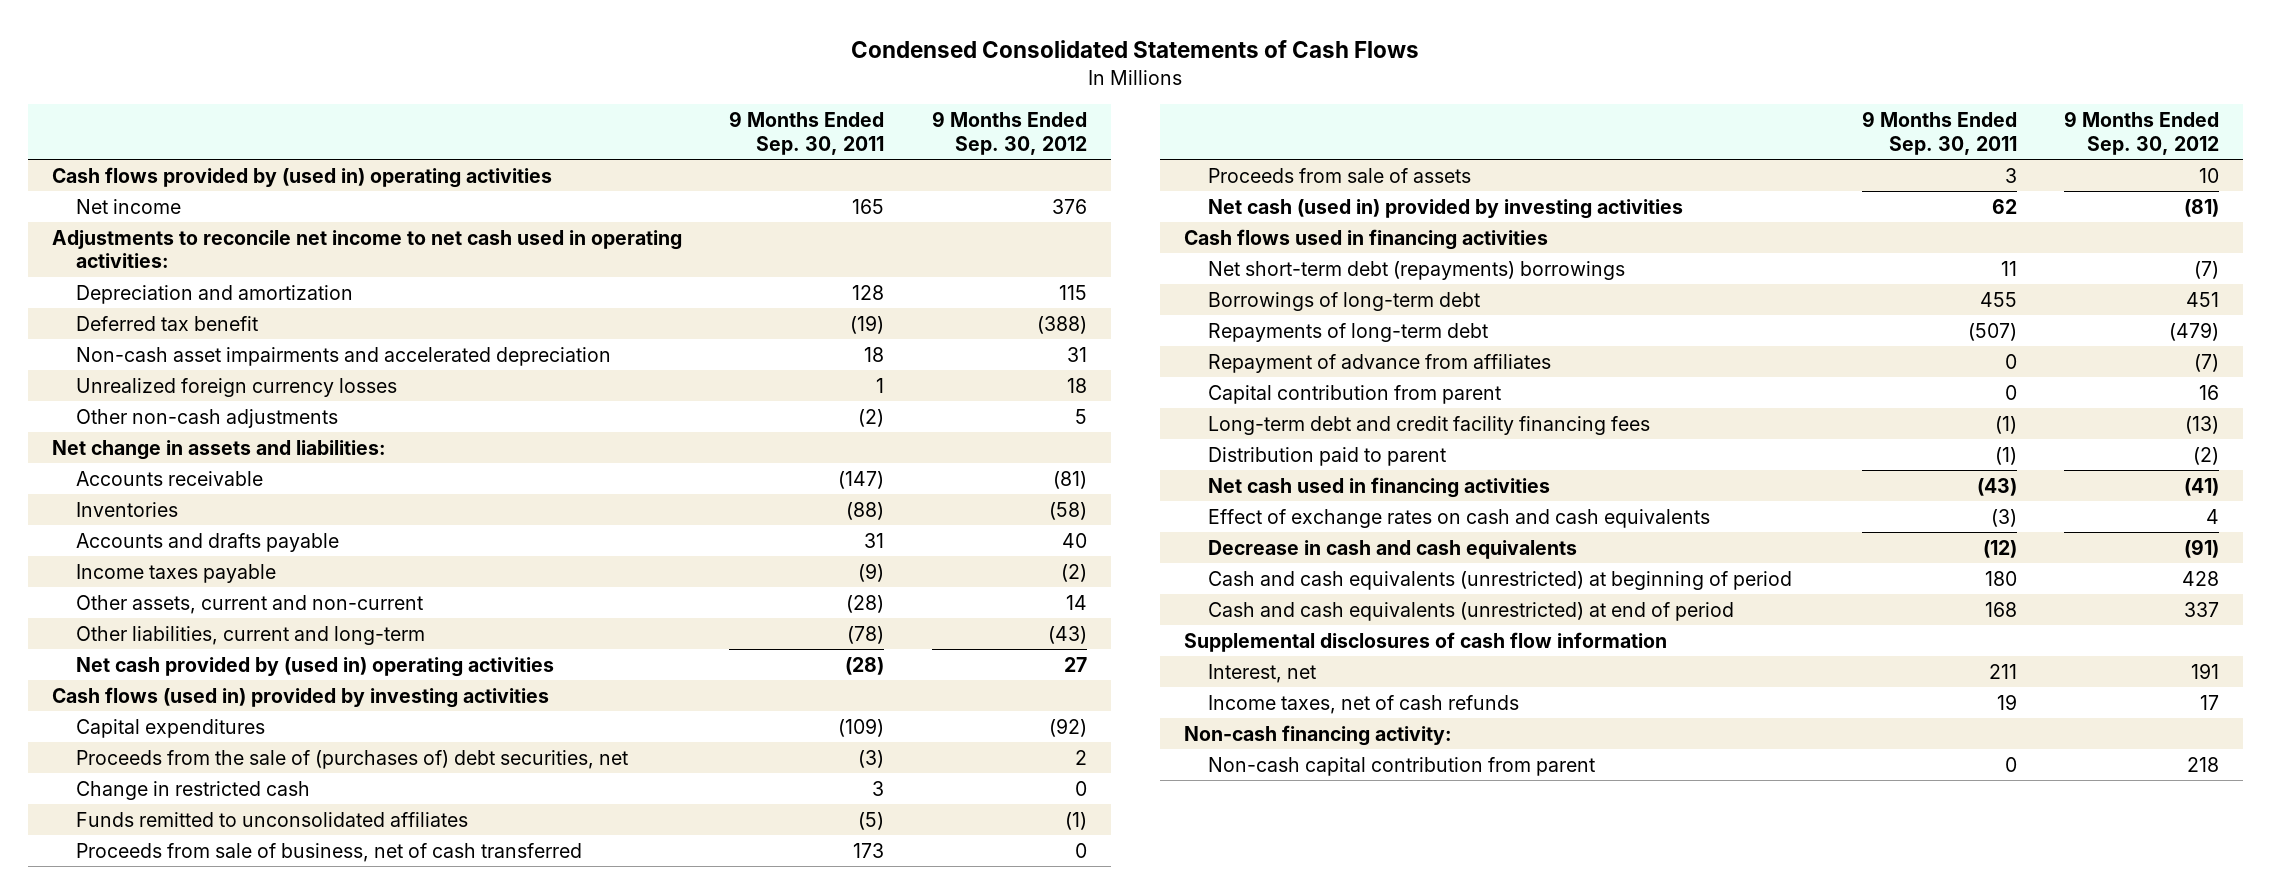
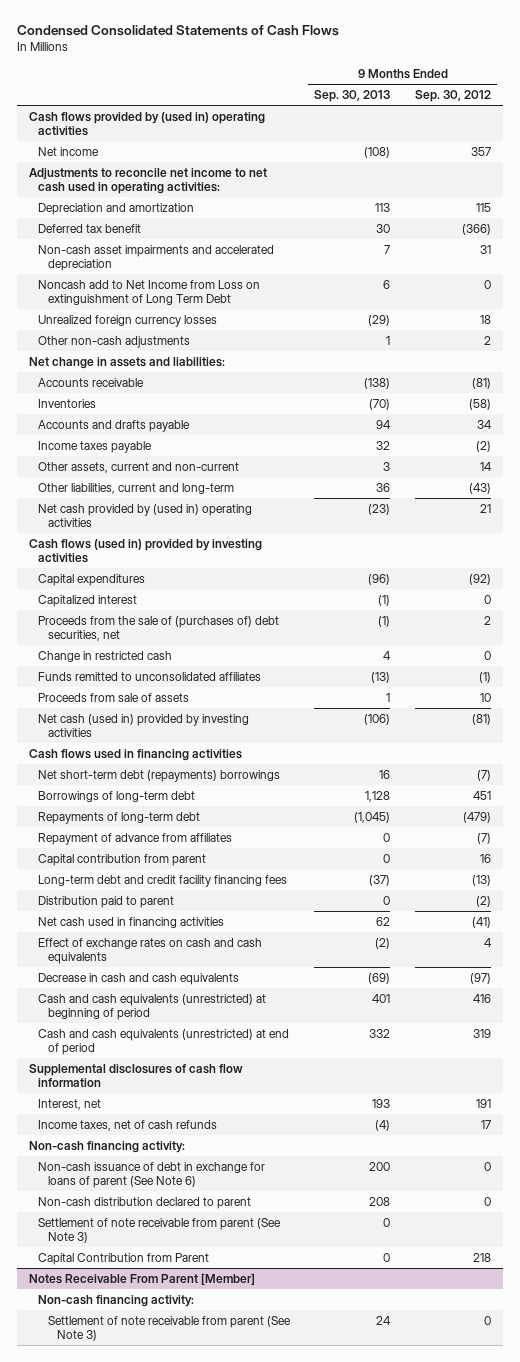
[729,111,885,155] 9 Months Ended Sep. 30, 2011 -> none
none -> [314,90,391,103] Sep. 30, 2013
[1052,198,1088,214] 376 -> [471,146,492,156] 357
[1037,315,1088,334] (388) -> [462,223,492,235] (366)
none -> [38,279,261,306] Noncash add to Net Income from Loss on extinguishment of Long Term Debt
[1075,408,1088,424] 5 -> [484,335,492,345] 2
[1062,532,1088,548] 40 -> [477,419,493,429] 34
[1064,656,1088,672] 27 -> [480,503,492,513] 21
none -> [38,594,138,607] Capitalized interest
[76,842,583,862] Proceeds from sale of business, net of cash transferred -> none
[2184,538,2220,558] (91) -> [470,972,492,984] (97)
[2182,570,2220,586] 428 -> [473,993,492,1003] 416
[2184,601,2220,617] 337 -> [473,1028,492,1038] 319
none -> [38,1161,266,1189] Non-cash issuance of debt in exchange for loans of parent (See Note 6)
none -> [38,1196,252,1209] Non-cash distribution declared to parent
none -> [38,1217,282,1244] Settlement of note receivable from parent (See Note 3)
[1208,756,1596,776] Non-cash capital contribution from parent -> [38,1252,210,1265] Capital Contribution from Parent
none -> [29,1272,256,1285] Notes Receivable From Parent [Member]
none -> [38,1294,195,1307] Non-cash financing activity:
none -> [47,1315,291,1342] Settlement of note receivable from parent (See Note 3)

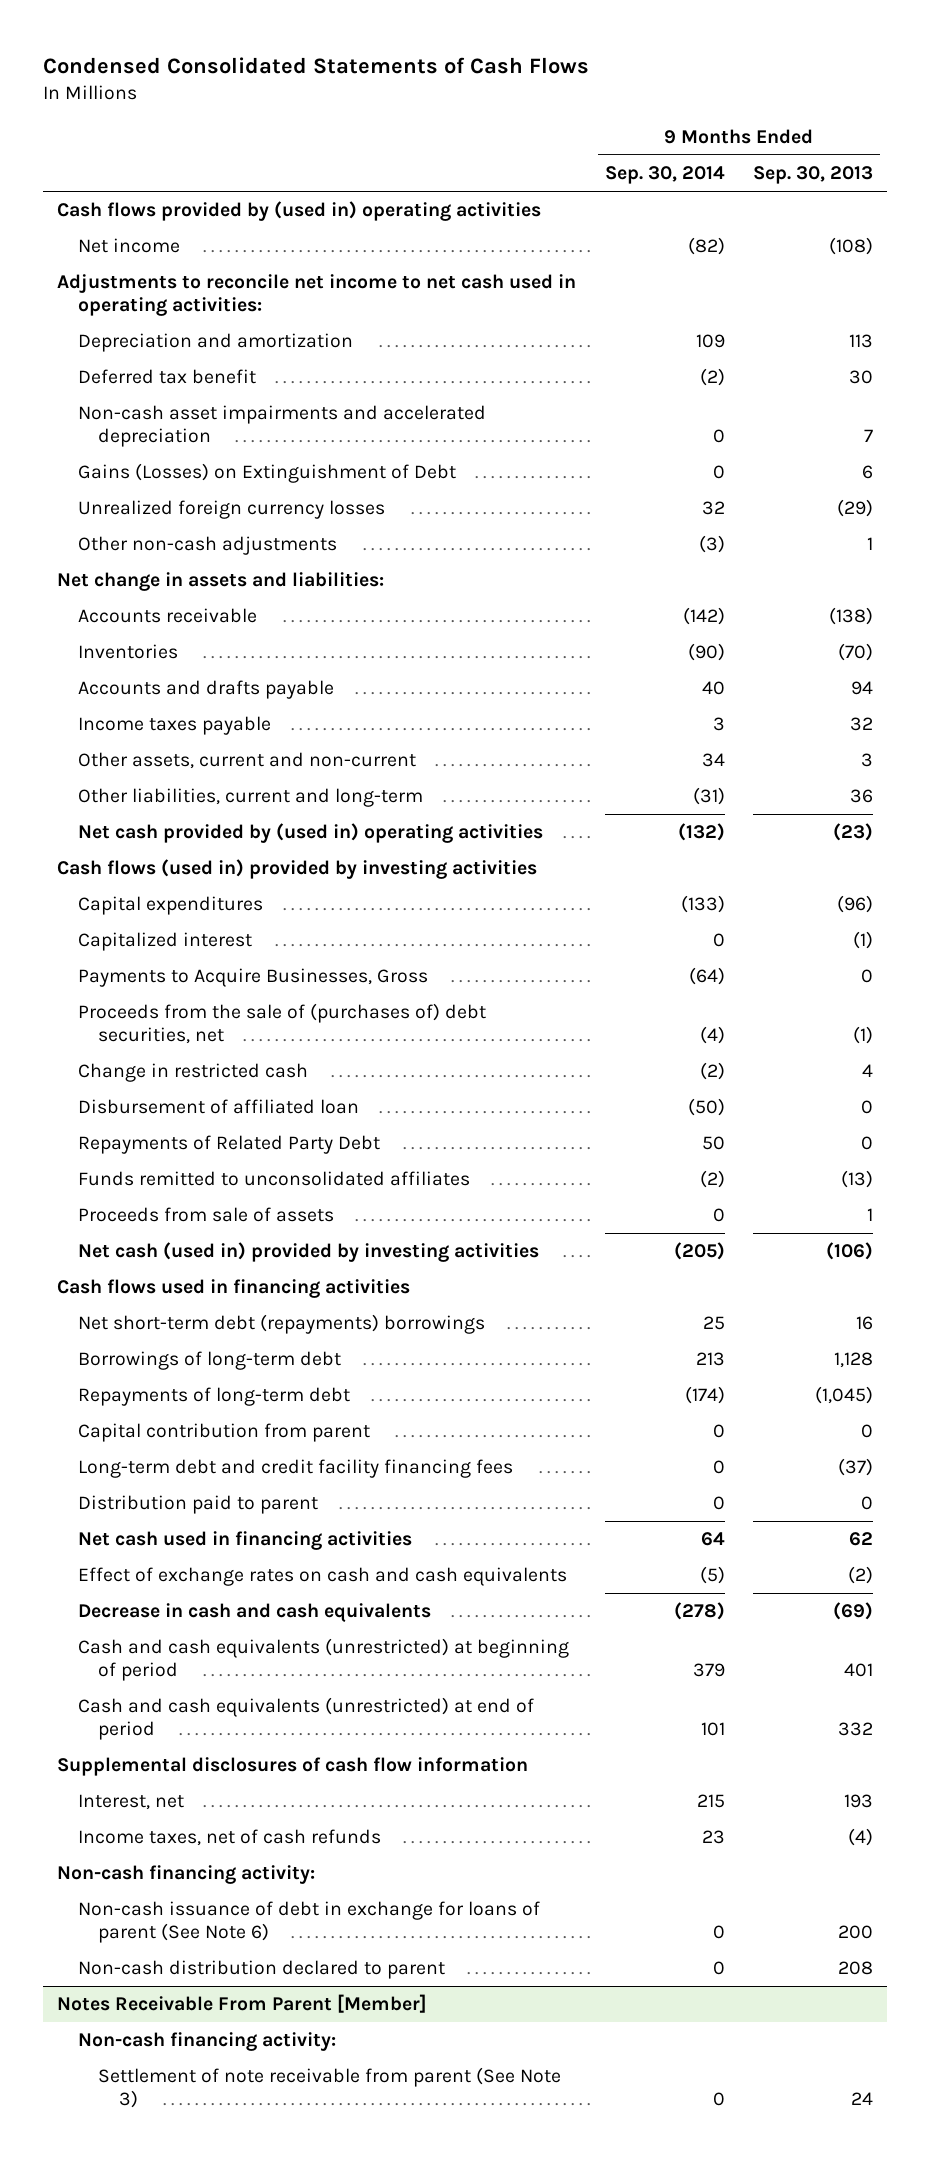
[415,90,492,103] Sep. 30, 2012 -> none
none -> [604,165,725,184] Sep. 30, 2014
[38,279,261,306] Noncash add to Net Income from Loss on extinguishment of Long Term Debt -> none
none -> [77,463,456,484] Gains (Losses) on Extinguishment of Debt
none -> [77,968,428,988] Payments to Acquire Businesses, Gross
none -> [77,1099,359,1115] Disbursement of affiliated loan
none -> [77,1135,380,1155] Repayments of Related Party Debt
[38,832,233,845] Repayment of advance from affiliates -> none
[38,1217,282,1244] Settlement of note receivable from parent (See Note 3) -> none
[38,1252,210,1265] Capital Contribution from Parent -> none

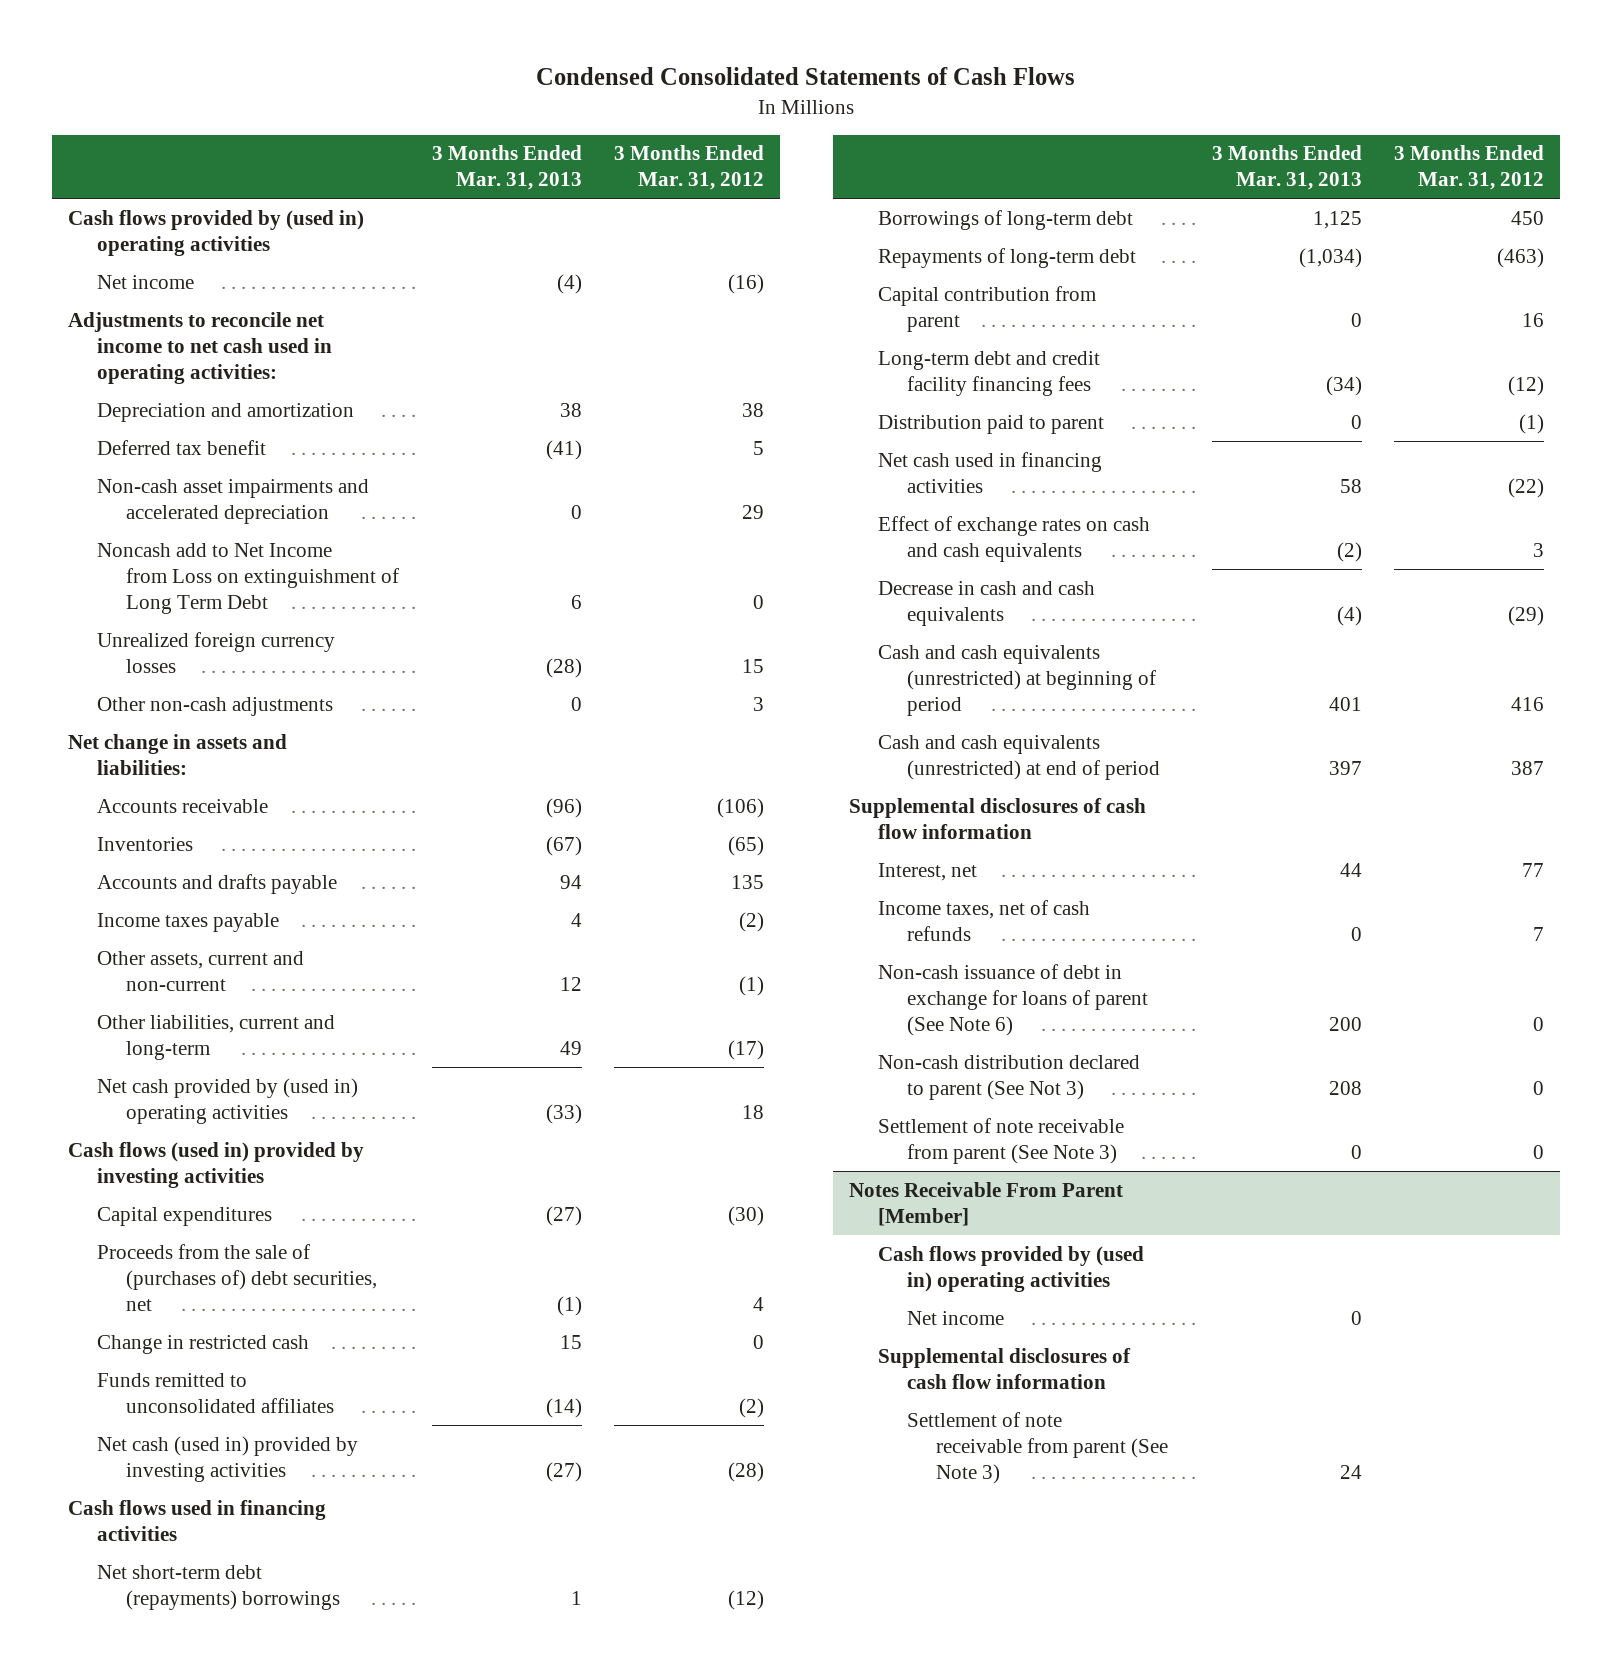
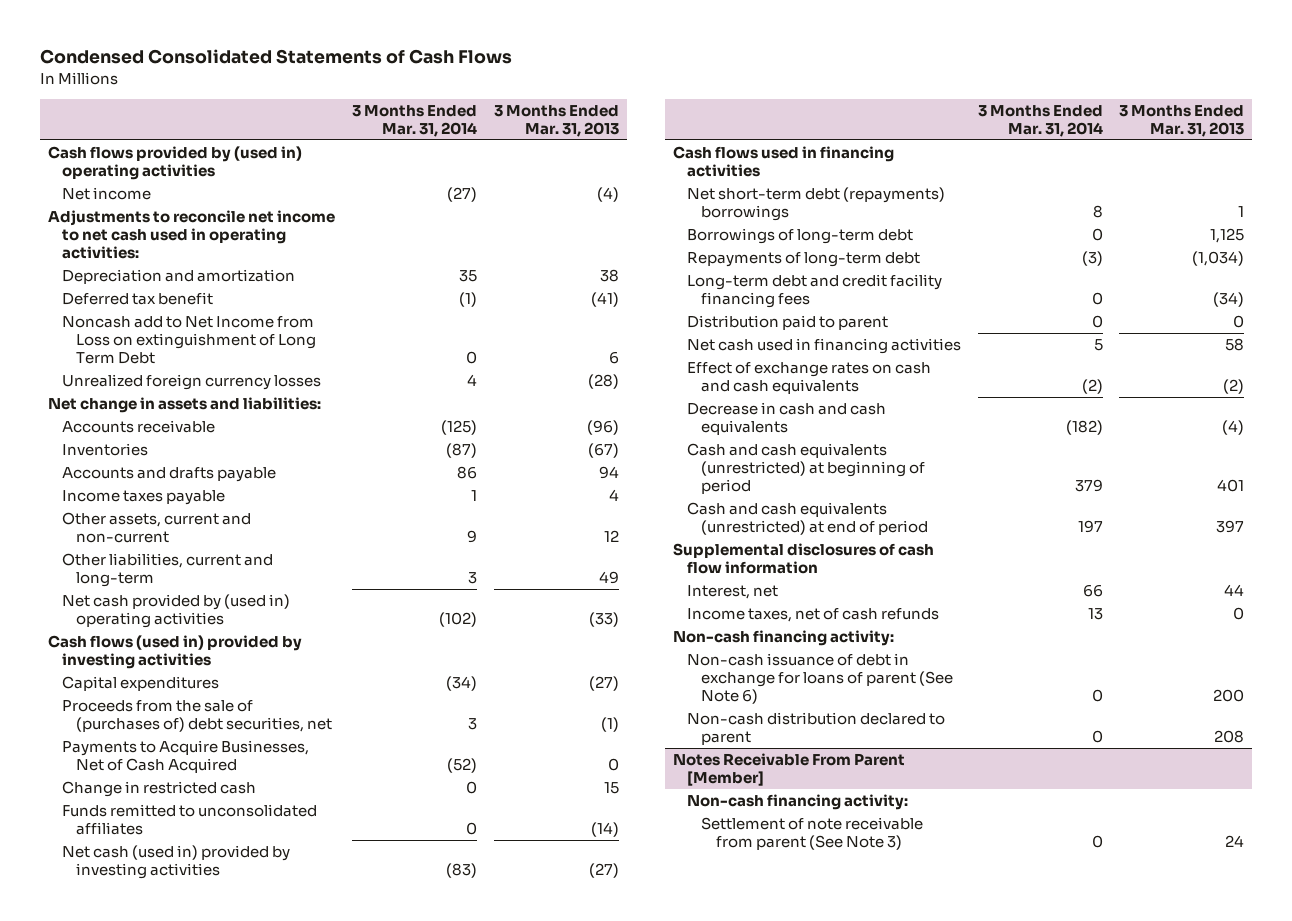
[613,145,764,191] 3 Months Ended Mar. 31, 2012 -> none
none -> [352,105,478,138] 3 Months Ended Mar. 31, 2014
[97,478,370,524] Non-cash asset impairments and accelerated depreciation -> none
[97,696,334,716] Other non-cash adjustments -> none
none -> [62,740,310,773] Payments to Acquire Businesses, Net of Cash Acquired
[877,285,1096,332] Capital contribution from parent -> none
none -> [673,630,895,647] Non-cash financing activity:
[877,1117,1124,1164] Settlement of note receivable from parent (See Note 3) -> none
[877,1054,1140,1100] Non-cash distribution declared to parent (See Not 3) -> [687,712,946,745] Non-cash distribution declared to parent
[877,1245,1144,1292] Cash flows provided by (used in) operating activities -> none
[907,1310,1005,1325] Net income -> none
[877,1347,1131,1389] Supplemental disclosures of cash flow information -> none
none -> [687,794,909,811] Non-cash financing activity:

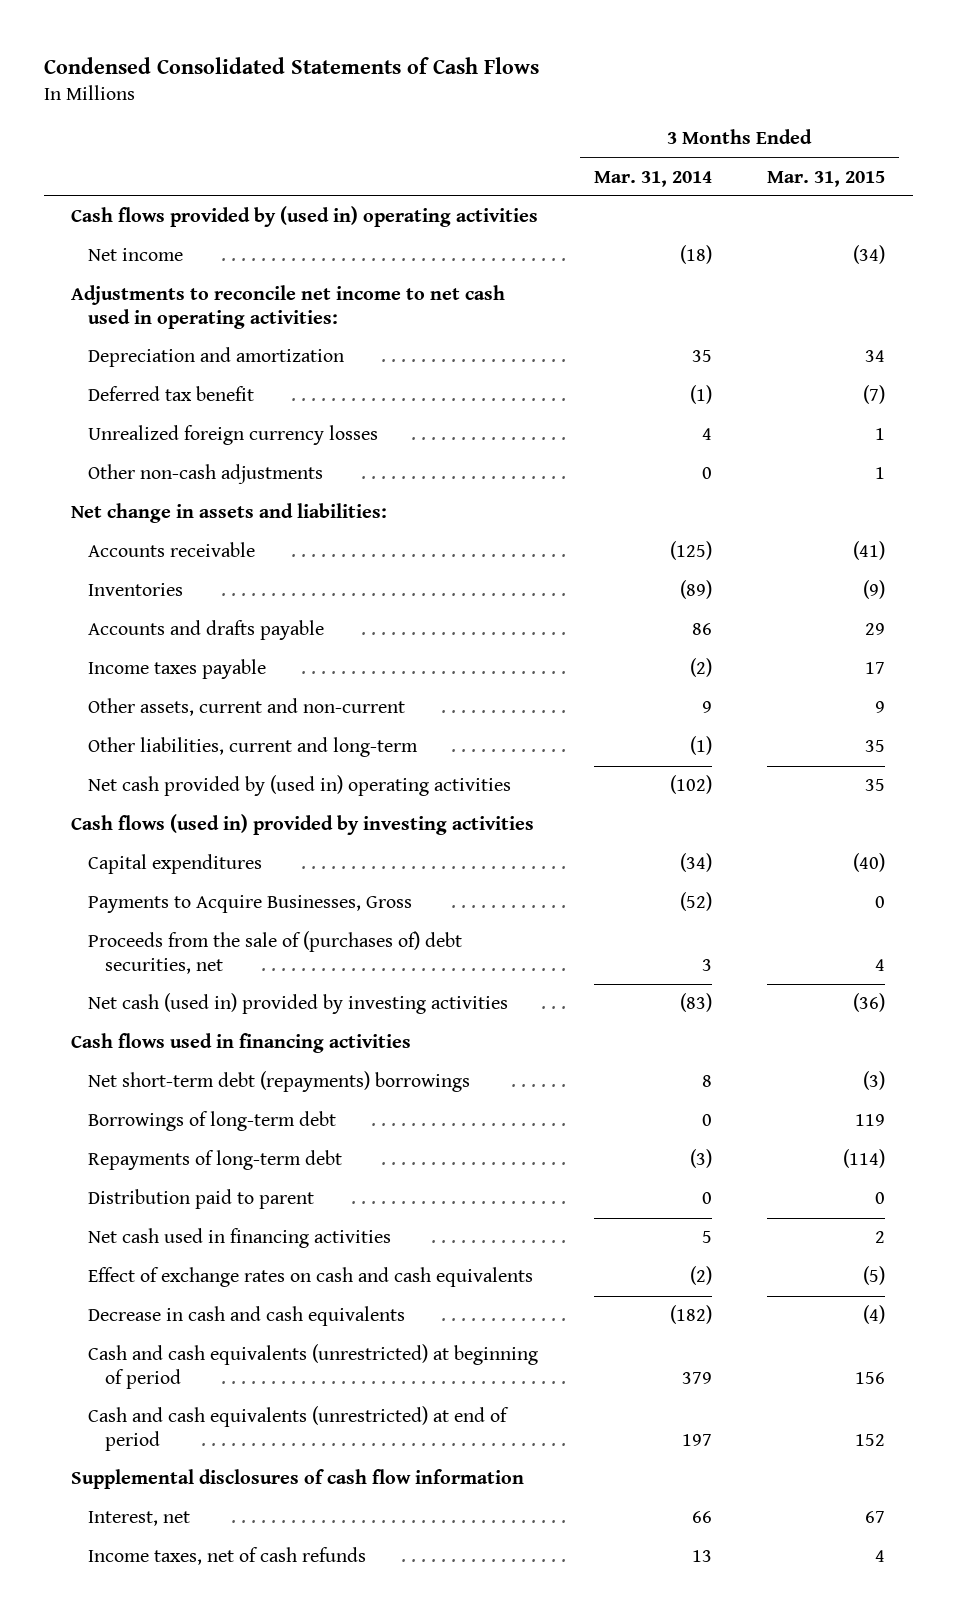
[493,105,619,138] 3 Months Ended Mar. 31, 2013 -> none
none -> [766,170,885,187] Mar. 31, 2015
[447,187,478,203] (27) -> [679,245,712,265] (18)
[62,316,317,364] Noncash add to Net Income from Loss on extinguishment of Long Term Debt -> none
none -> [87,464,323,485] Other non-cash adjustments
[446,443,478,459] (87) -> [679,580,712,600] (89)
[471,490,478,502] 1 -> [689,658,712,678] (2)
[468,571,478,584] 3 -> [689,736,712,756] (1)
none -> [87,895,412,914] Payments to Acquire Businesses, Gross
[62,740,310,773] Payments to Acquire Businesses, Net of Cash Acquired -> none
[62,781,257,798] Change in restricted cash -> none
[62,804,318,835] Funds remitted to unconsolidated affiliates -> none
[687,274,943,308] Long-term debt and credit facility financing fees -> none
[673,630,895,647] Non-cash financing activity: -> none
[687,653,954,704] Non-cash issuance of debt in exchange for loans of parent (See Note 6) -> none
[687,712,946,745] Non-cash distribution declared to parent -> none
[673,753,906,786] Notes Receivable From Parent [Member] -> none
[687,794,909,811] Non-cash financing activity: -> none
[701,817,924,850] Settlement of note receivable from parent (See Note 3) -> none

